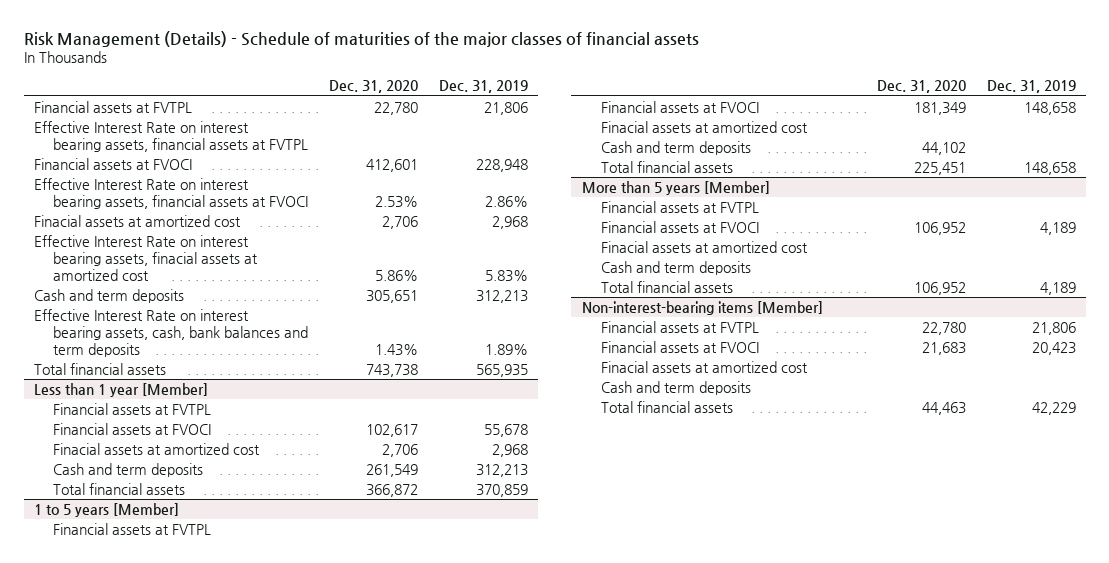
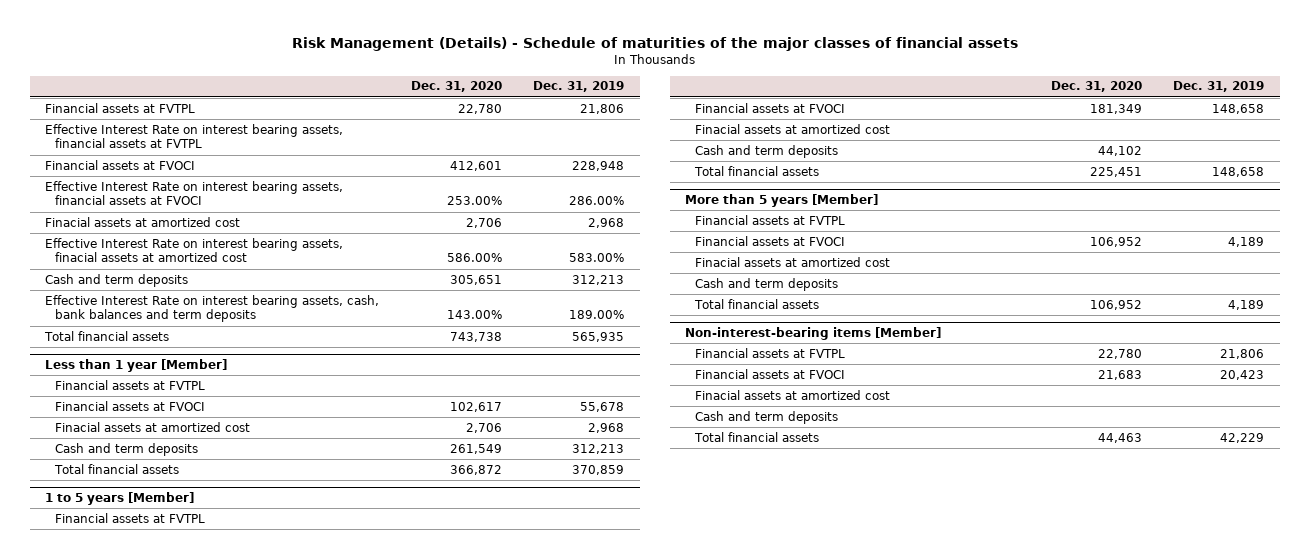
[375,195,419,208] 2.53% -> [446,196,502,206] 253.00%
[484,195,528,207] 2.86% -> [569,196,625,206] 286.00%
[375,269,419,281] 5.86% -> [446,253,502,263] 586.00%
[484,269,528,282] 5.83% -> [569,253,625,263] 583.00%
[375,343,419,356] 1.43% -> [446,310,502,320] 143.00%
[484,343,528,355] 1.89% -> [569,310,625,320] 189.00%

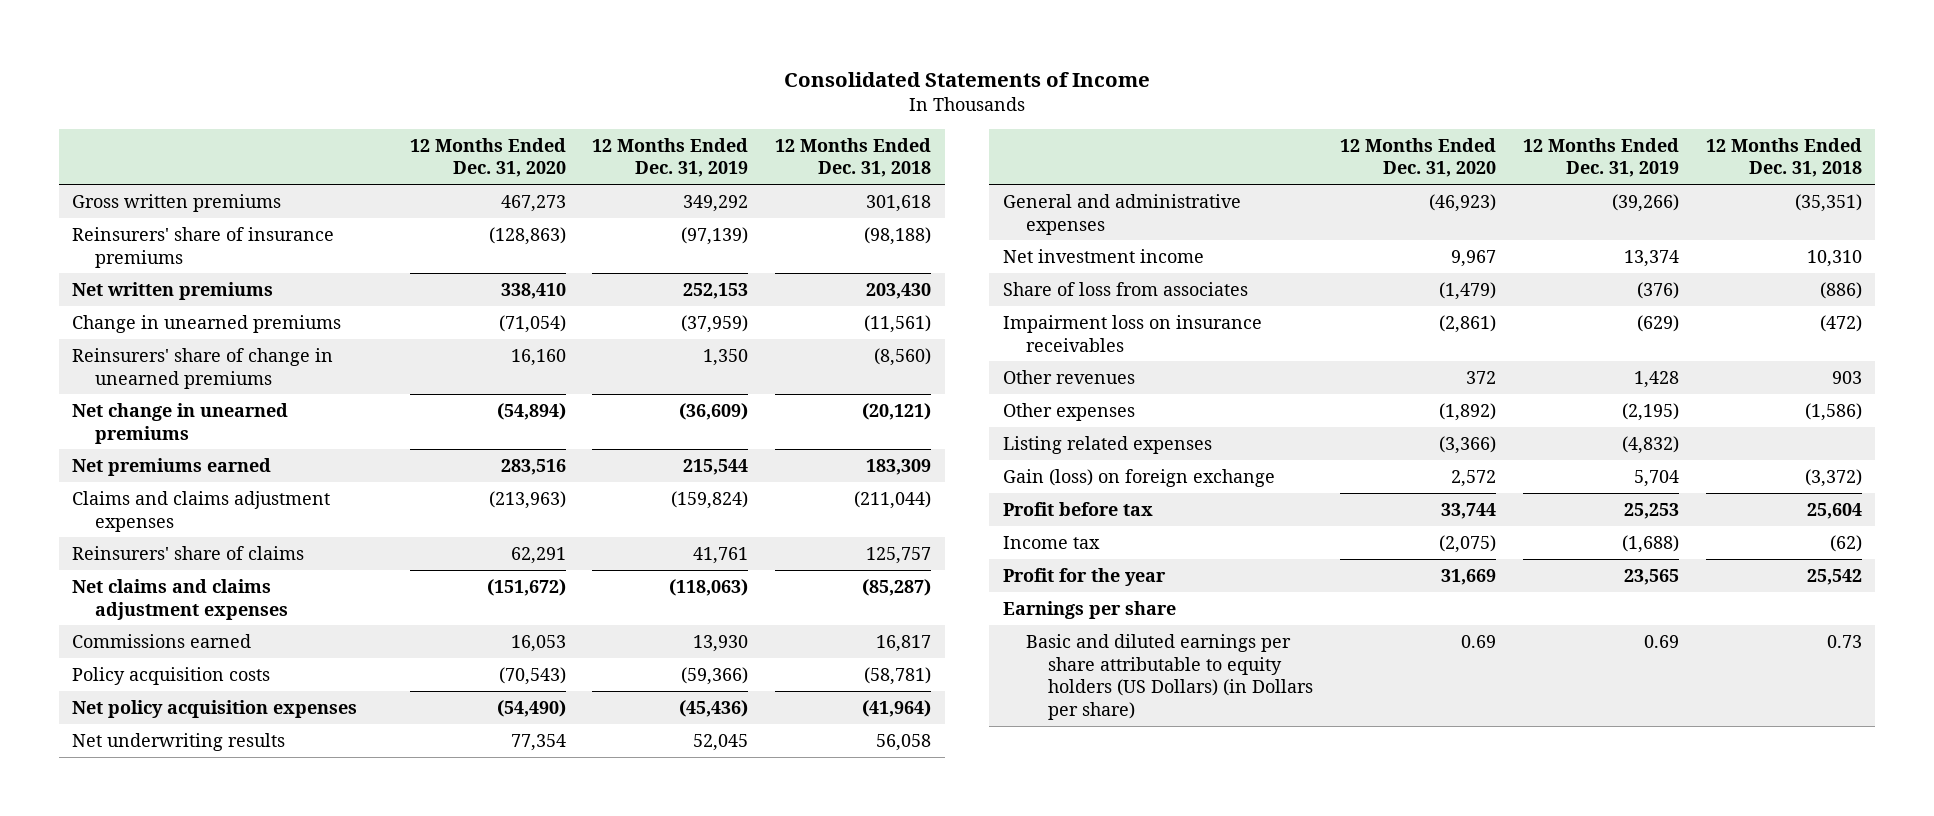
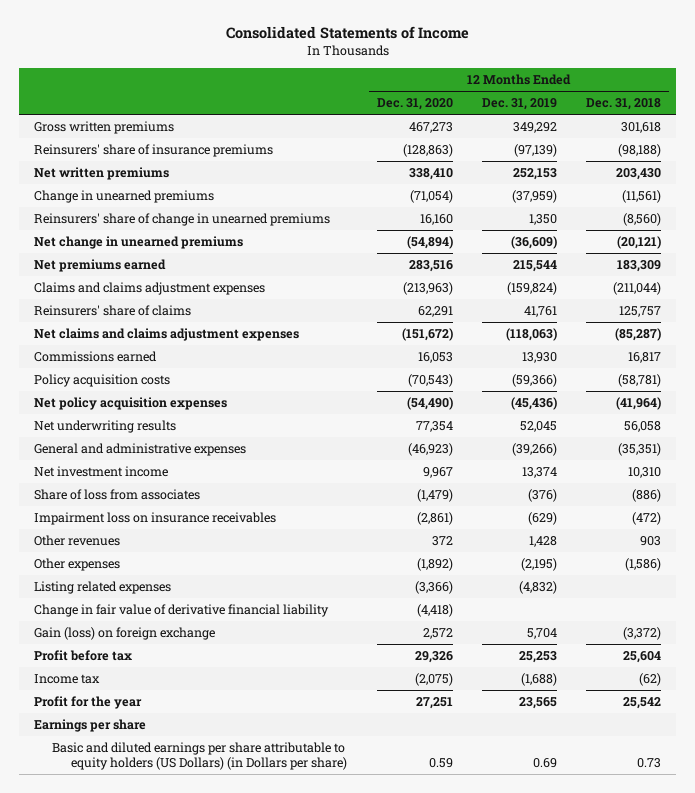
none -> [33,604,329,618] Change in fair value of derivative financial liability
[1441,502,1497,519] 33,744 -> [414,651,453,664] 29,326
[1441,568,1497,585] 31,669 -> [415,697,453,710] 27,251
[1461,634,1497,648] 0.69 -> [428,758,453,769] 0.59

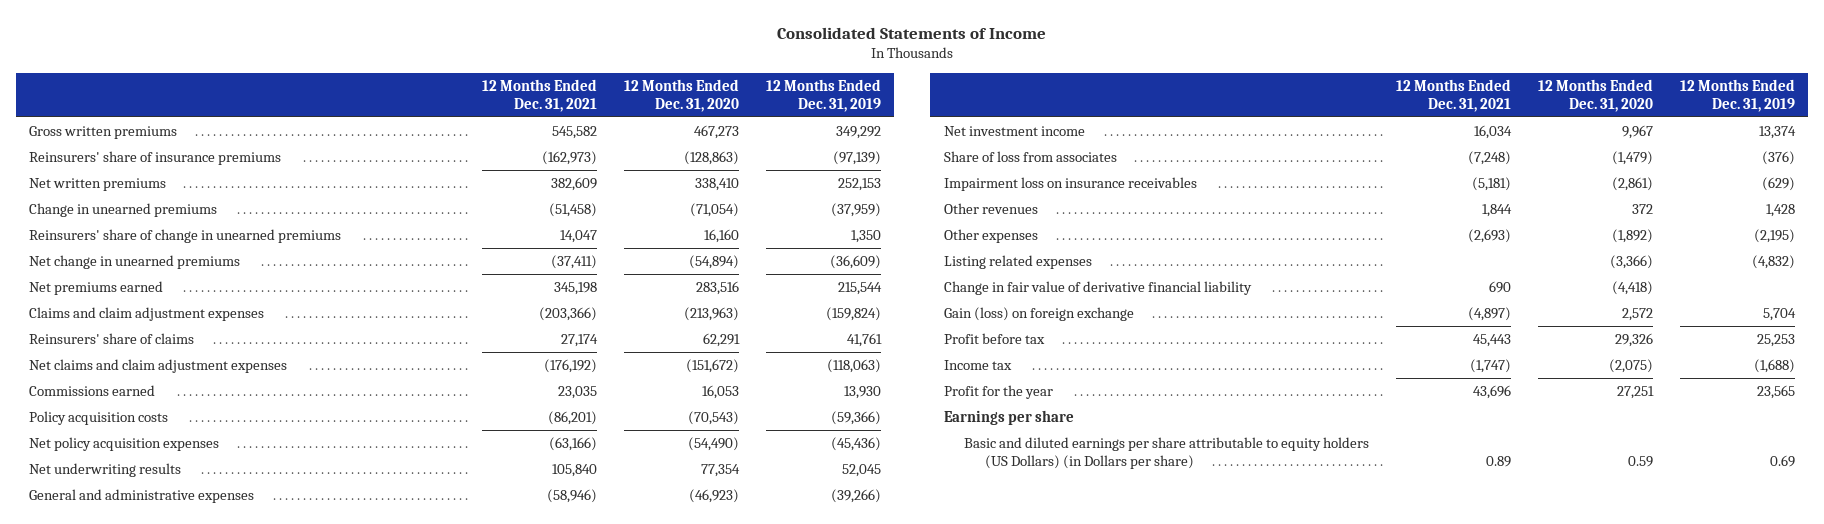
[586,98,662,111] Dec. 31, 2018 -> none
none -> [481,78,597,112] 12 Months Ended Dec. 31, 2021
[33,282,265,296] Claims and claims adjustment expenses -> [29,306,265,321] Claims and claim adjustment expenses
[33,328,299,342] Net claims and claims adjustment expenses -> [29,358,288,373] Net claims and claim adjustment expenses

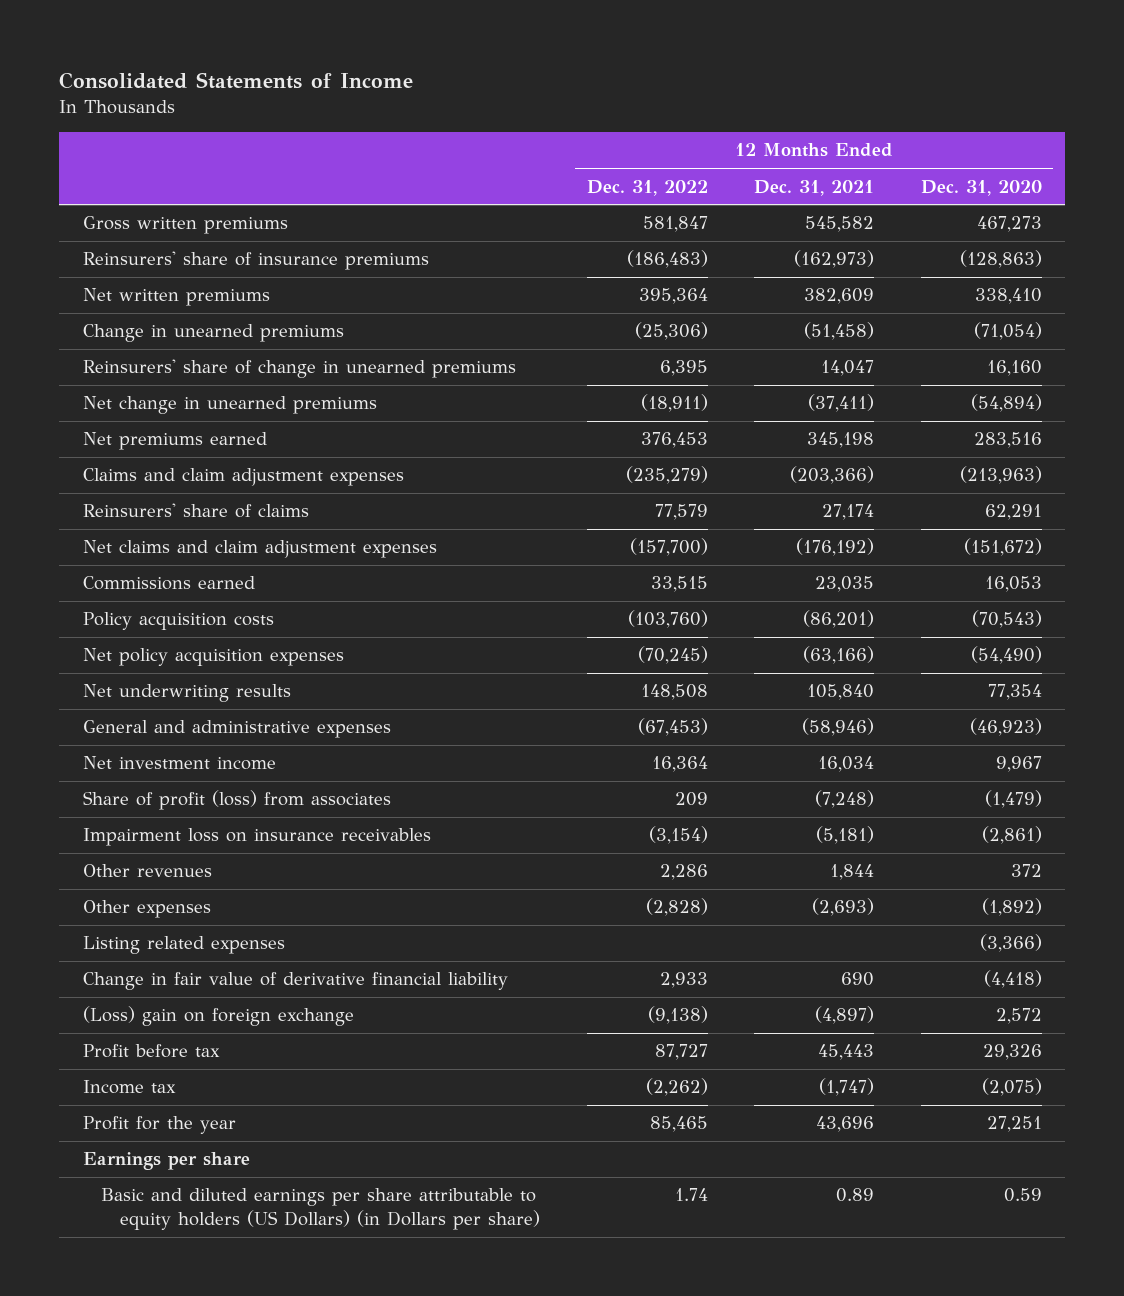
[765,78,881,112] 12 Months Ended Dec. 31, 2019 -> none
none -> [586,179,708,196] Dec. 31, 2022
[943,150,1117,162] Share of loss from associates -> [82,790,391,811] Share of profit (loss) from associates
[943,306,1134,321] Gain (loss) on foreign exchange -> [82,1006,354,1027] (Loss) gain on foreign exchange

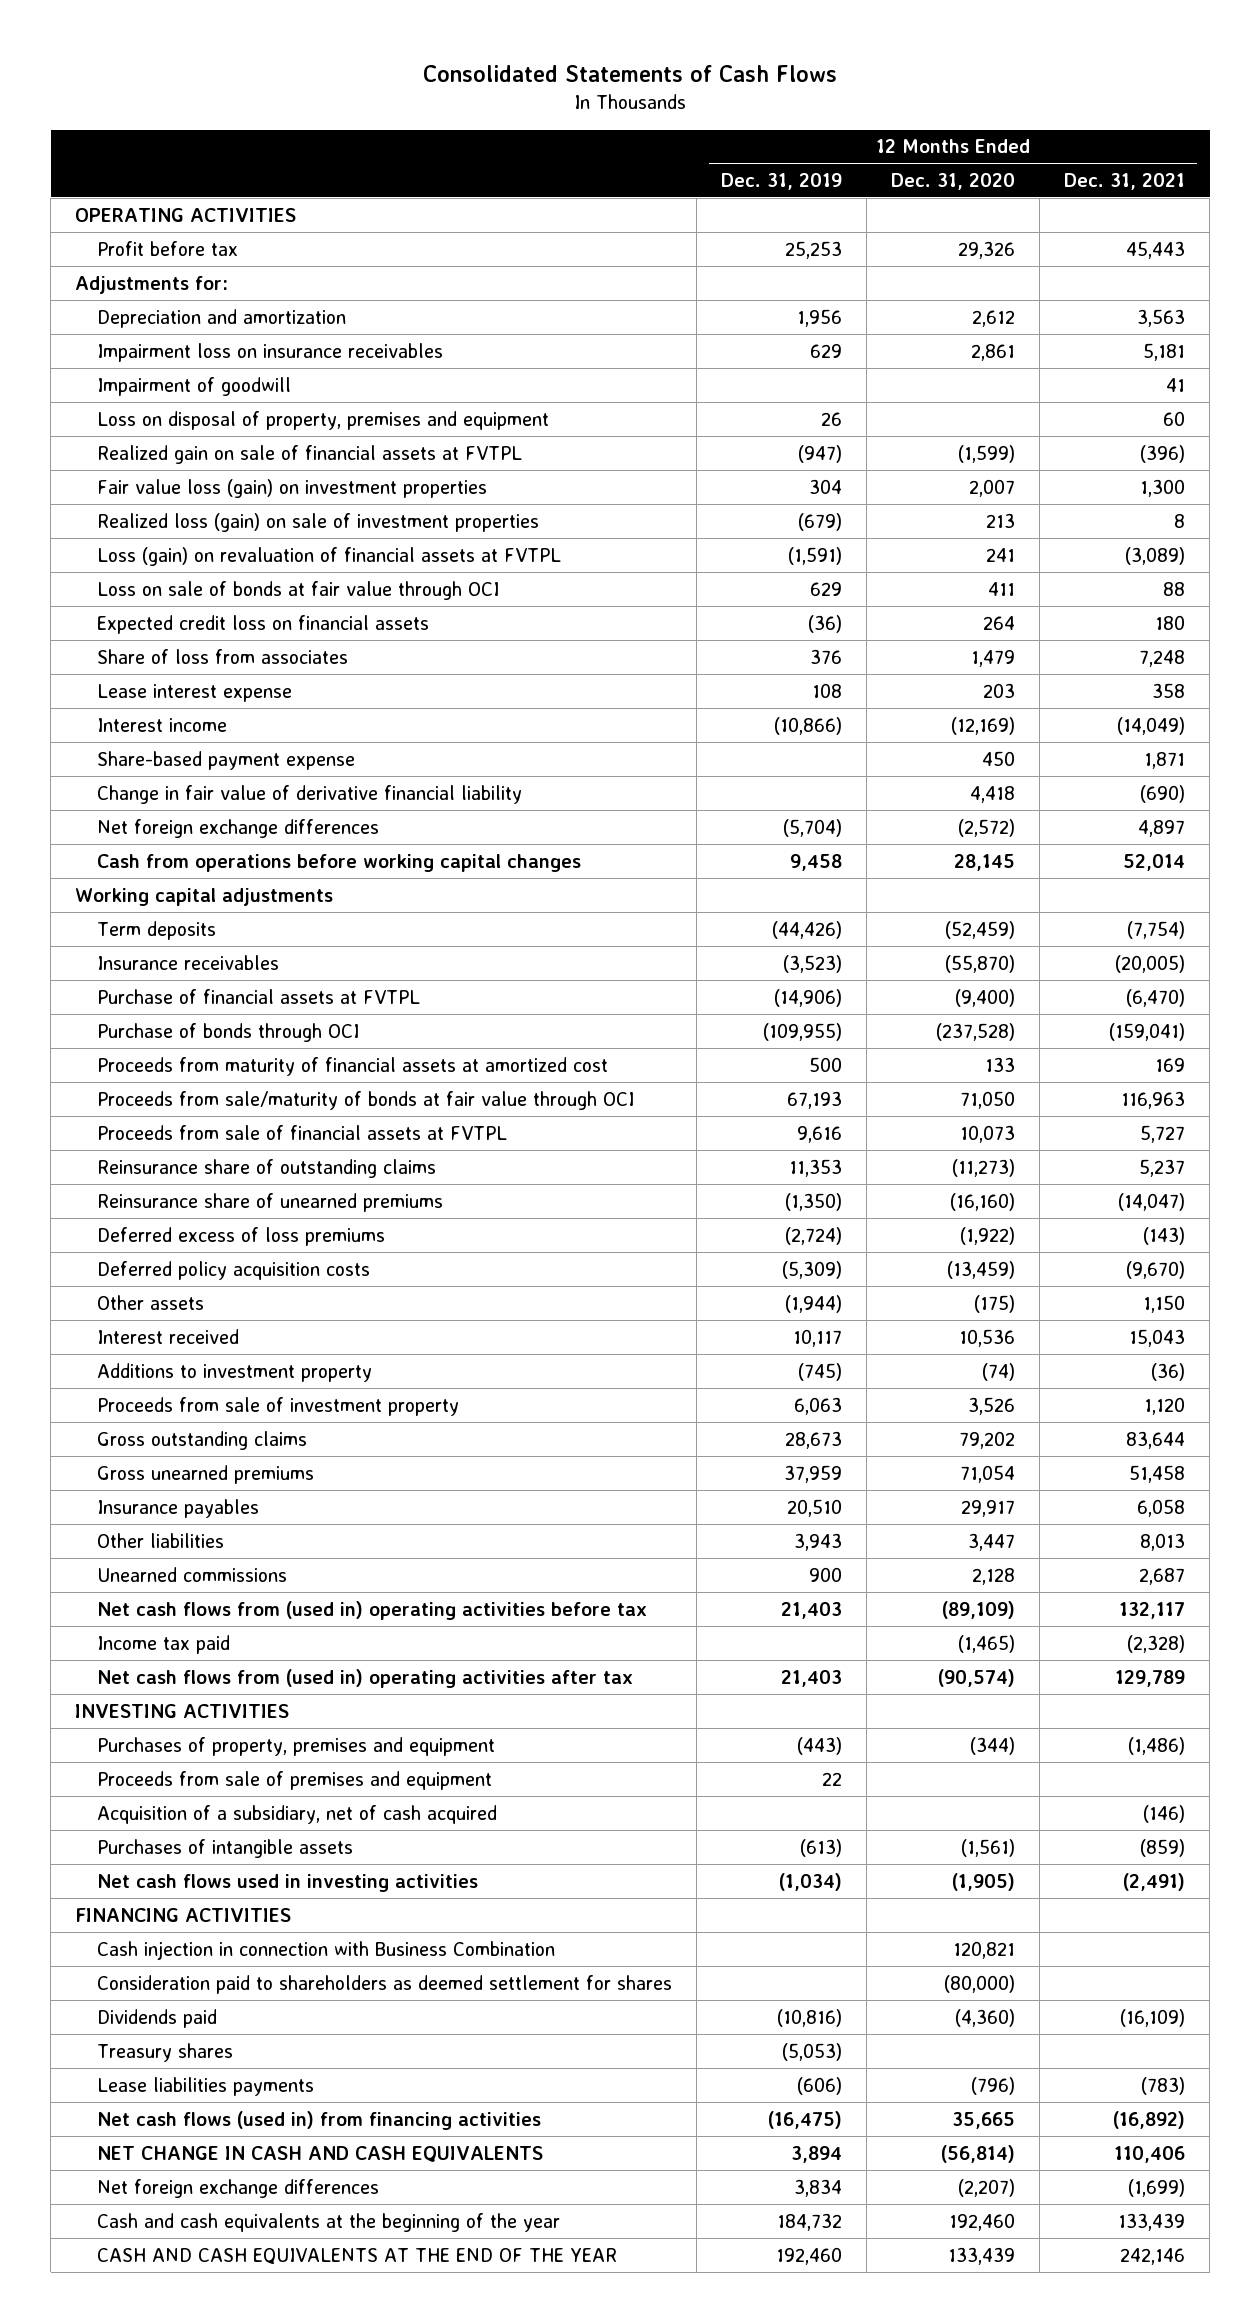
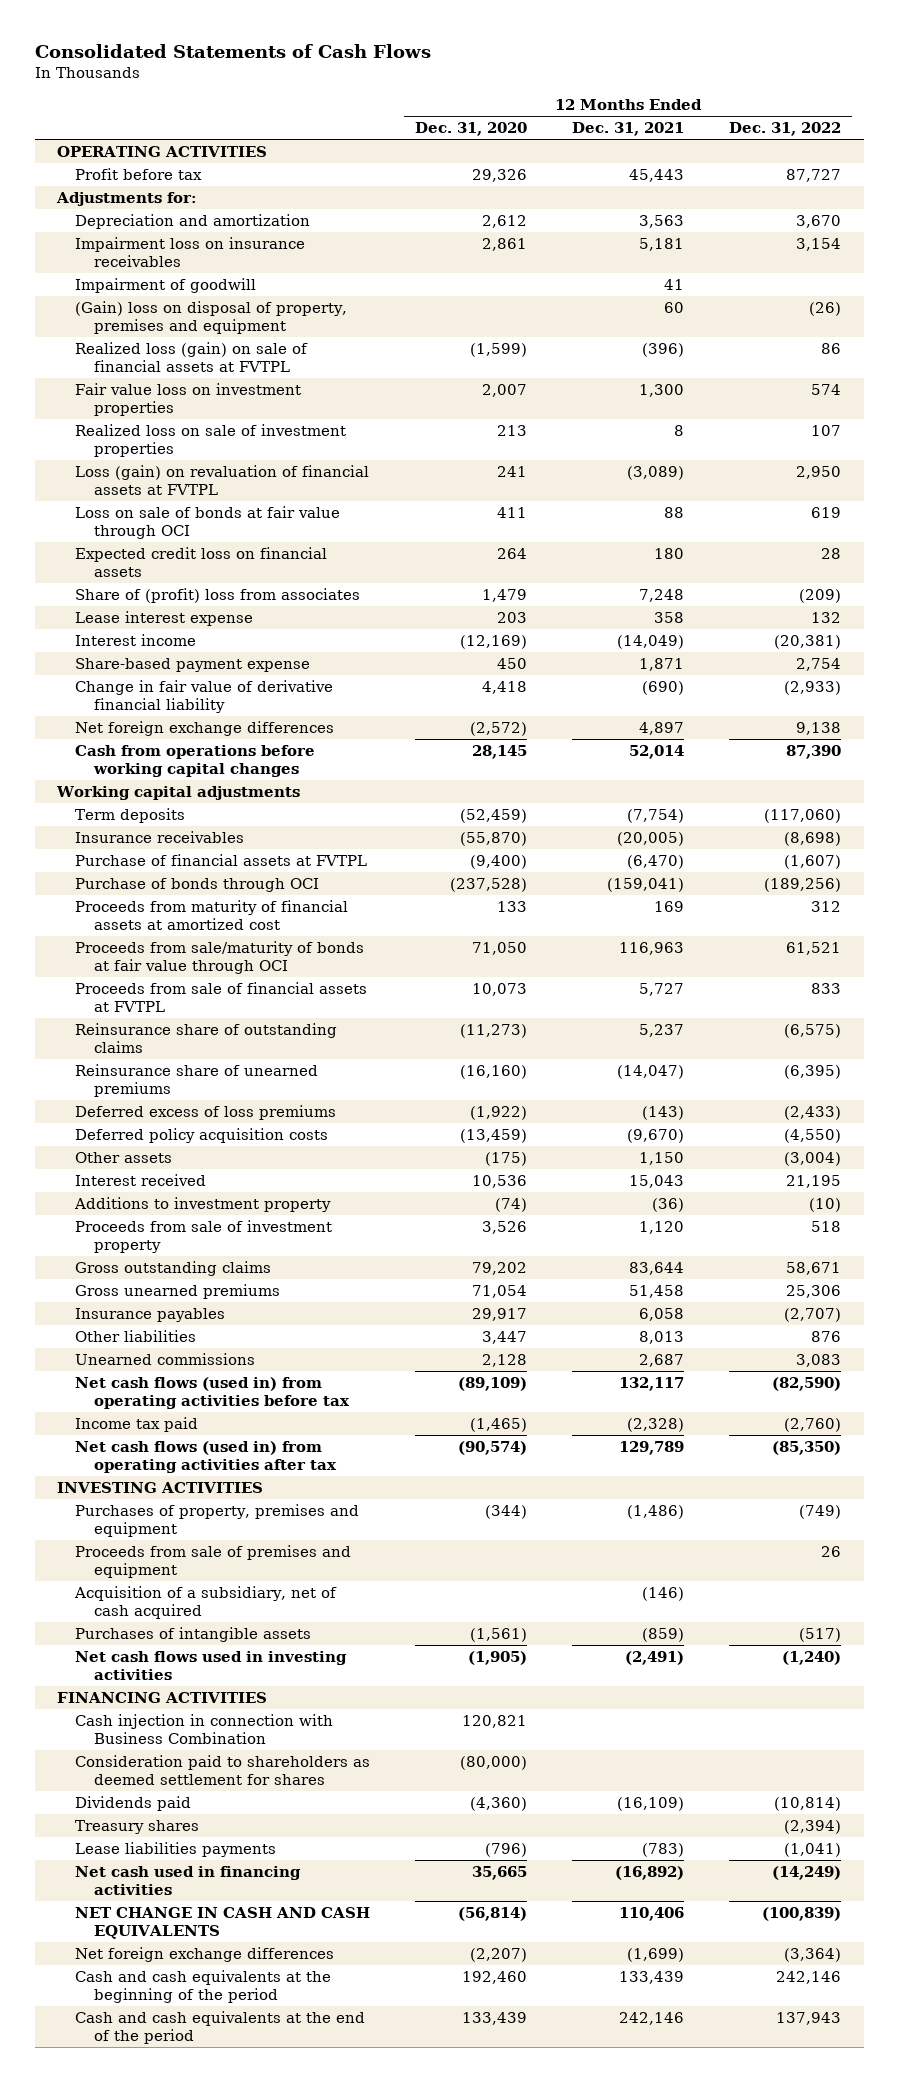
[720,172,842,190] Dec. 31, 2019 -> none
none -> [729,122,842,137] Dec. 31, 2022
[96,410,549,430] Loss on disposal of property, premises and equipment -> [75,300,348,335] (Gain) loss on disposal of property, premises and equipment
[96,444,522,464] Realized gain on sale of financial assets at FVTPL -> [75,341,309,373] Realized loss (gain) on sale of financial assets at FVTPL
[96,478,487,498] Fair value loss (gain) on investment properties -> [75,382,302,417] Fair value loss on investment properties
[96,512,539,532] Realized loss (gain) on sale of investment properties -> [75,423,347,458] Realized loss on sale of investment properties
[96,648,348,664] Share of loss from associates -> [75,587,361,603] Share of (profit) loss from associates
[96,1600,647,1620] Net cash flows from (used in) operating activities before tax -> [75,1376,350,1410] Net cash flows (used in) from operating activities before tax
[96,1668,633,1688] Net cash flows from (used in) operating activities after tax -> [75,1440,337,1474] Net cash flows (used in) from operating activities after tax
[96,2110,541,2130] Net cash flows (used in) from financing activities -> [75,1865,302,1896] Net cash used in financing activities
[96,2212,560,2232] Cash and cash equivalents at the beginning of the year -> [75,1969,332,2004] Cash and cash equivalents at the beginning of the period
[96,2247,617,2264] CASH AND CASH EQUIVALENTS AT THE END OF THE YEAR -> [75,2010,366,2045] Cash and cash equivalents at the end of the period

